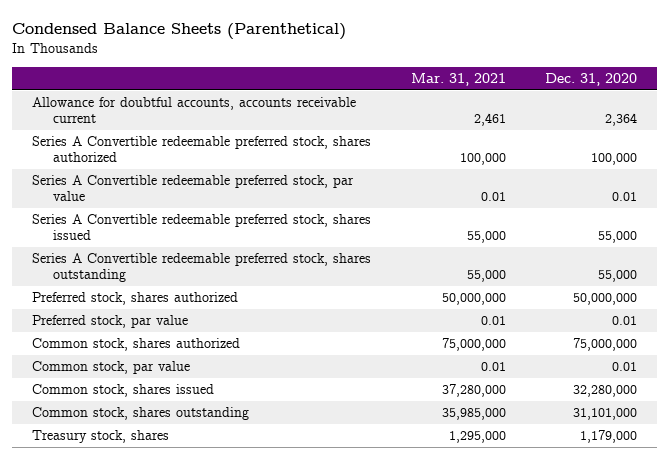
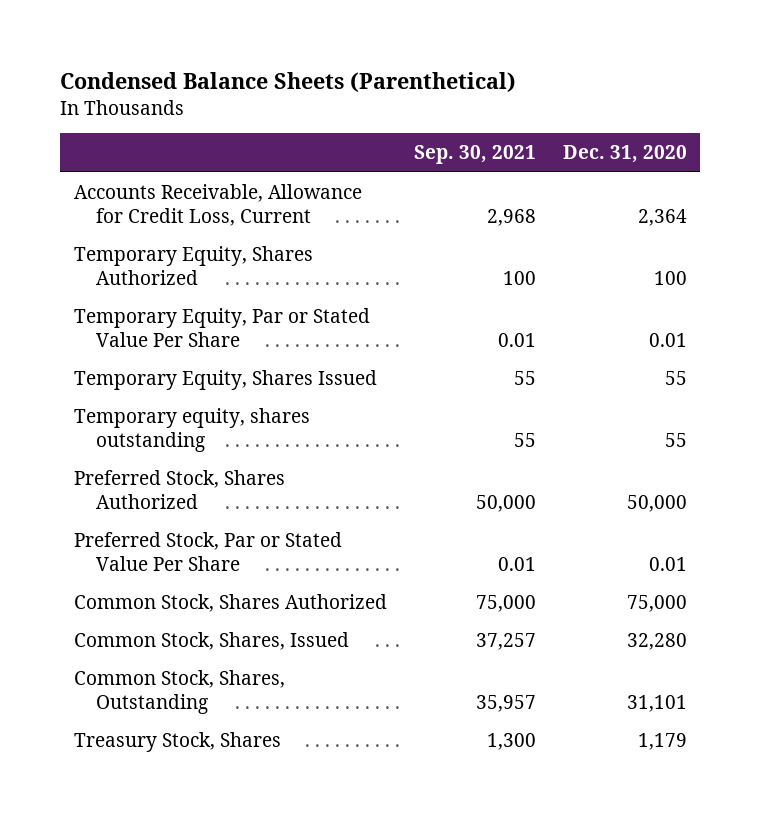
[410,72,506,86] Mar. 31, 2021 -> none
none -> [413,145,536,165] Sep. 30, 2021
[32,361,191,375] Common stock, par value -> none
[32,97,357,124] Allowance for doubtful accounts, accounts receivable current -> [73,183,362,226] Accounts Receivable, Allowance for Credit Loss, Current
[32,136,372,163] Series A Convertible redeemable preferred stock, shares authorized -> [73,245,313,285] Temporary Equity, Shares Authorized
[591,153,638,166] 100,000 -> [653,270,687,285] 100
[32,175,355,202] Series A Convertible redeemable preferred stock, par value -> [73,307,370,347] Temporary Equity, Par or Stated Value Per Share
[32,214,372,241] Series A Convertible redeemable preferred stock, shares issued -> [73,369,377,390] Temporary Equity, Shares Issued
[598,231,638,244] 55,000 -> [664,370,687,385] 55
[32,253,372,283] Series A Convertible redeemable preferred stock, shares outstanding -> [73,407,310,452] Temporary equity, shares outstanding
[598,270,638,283] 55,000 -> [664,432,687,447] 55
[32,292,239,306] Preferred stock, shares authorized -> [73,469,285,509] Preferred Stock, Shares Authorized
[573,293,638,306] 50,000,000 -> [626,494,687,512] 50,000
[32,315,189,329] Preferred stock, par value -> [73,531,342,571] Preferred Stock, Par or Stated Value Per Share
[32,338,241,352] Common stock, shares authorized -> [73,593,387,612] Common Stock, Shares Authorized
[573,338,638,352] 75,000,000 -> [626,594,687,612] 75,000
[32,384,215,398] Common stock, shares issued -> [73,631,349,650] Common Stock, Shares, Issued
[573,385,638,398] 32,280,000 -> [626,632,687,650] 32,280
[32,407,250,421] Common stock, shares outstanding -> [73,669,285,714] Common Stock, Shares, Outstanding
[573,408,638,421] 31,101,000 -> [626,694,687,712] 31,101
[32,430,170,444] Treasury stock, shares -> [73,731,281,752] Treasury Stock, Shares
[580,430,638,444] 1,179,000 -> [637,732,687,750] 1,179

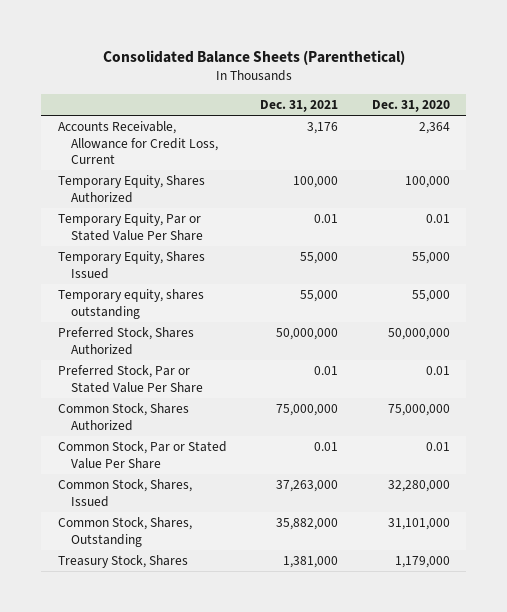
[60,72,517,93] Condensed Balance Sheets (Parenthetical) -> [102,50,405,66] Consolidated Balance Sheets (Parenthetical)
[413,145,536,165] Sep. 30, 2021 -> none
none -> [260,99,339,112] Dec. 31, 2021
[653,270,687,285] 100 -> [404,176,450,189] 100,000
[664,370,687,385] 55 -> [411,252,450,265] 55,000
[664,432,687,447] 55 -> [411,290,450,303] 55,000
[626,494,687,512] 50,000 -> [387,328,450,341] 50,000,000
[626,594,687,612] 75,000 -> [387,404,450,417] 75,000,000
none -> [57,441,227,469] Common Stock, Par or Stated Value Per Share
[626,632,687,650] 32,280 -> [387,480,450,493] 32,280,000
[626,694,687,712] 31,101 -> [387,518,450,531] 31,101,000
[637,732,687,750] 1,179 -> [394,556,450,569] 1,179,000

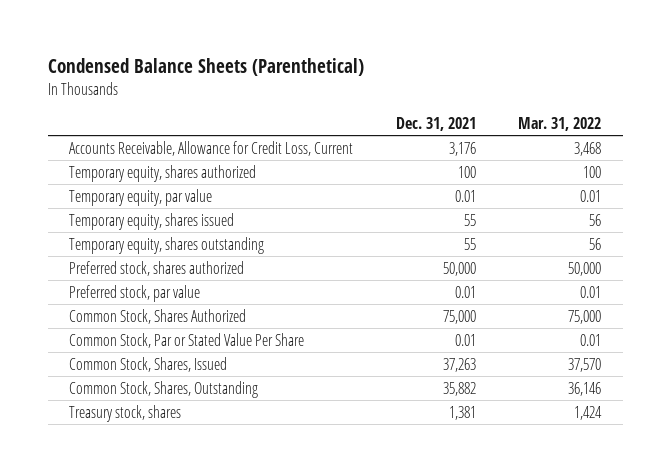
[102,50,405,66] Consolidated Balance Sheets (Parenthetical) -> [48,58,365,77] Condensed Balance Sheets (Parenthetical)
[371,99,450,112] Dec. 31, 2020 -> none
none -> [518,117,602,132] Mar. 31, 2022
[57,175,205,203] Temporary Equity, Shares Authorized -> [69,164,257,182] Temporary equity, shares authorized
[293,176,339,189] 100,000 -> [457,165,476,178] 100
[57,213,203,241] Temporary Equity, Par or Stated Value Per Share -> [69,188,213,206] Temporary equity, par value
[57,251,205,279] Temporary Equity, Shares Issued -> [69,212,235,230] Temporary equity, shares issued
[300,252,339,265] 55,000 -> [463,213,476,226] 55
[300,290,339,303] 55,000 -> [463,237,476,250] 55
[57,327,194,355] Preferred Stock, Shares Authorized -> [69,260,245,276] Preferred stock, shares authorized
[276,328,339,341] 50,000,000 -> [442,261,476,276] 50,000
[57,365,203,393] Preferred Stock, Par or Stated Value Per Share -> [69,284,201,302] Preferred stock, par value
[276,404,339,417] 75,000,000 -> [442,309,476,324] 75,000
[276,480,339,493] 37,263,000 -> [442,357,476,372] 37,263
[276,518,339,531] 35,882,000 -> [442,381,476,396] 35,882
[57,555,188,569] Treasury Stock, Shares -> [69,404,182,422] Treasury stock, shares
[283,556,339,569] 1,381,000 -> [448,405,476,420] 1,381

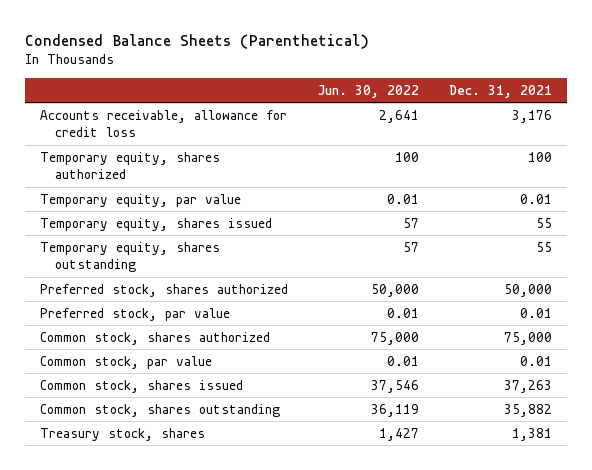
[518,117,602,132] Mar. 31, 2022 -> none
none -> [318,84,420,98] Jun. 30, 2022
[69,140,354,156] Accounts Receivable, Allowance for Credit Loss, Current -> [40,109,288,138] Accounts receivable, allowance for credit loss
[69,308,247,324] Common Stock, Shares Authorized -> [40,331,271,345] Common stock, shares authorized
[69,332,305,348] Common Stock, Par or Stated Value Per Share -> [40,355,213,369] Common stock, par value
[69,356,228,372] Common Stock, Shares, Issued -> [40,379,244,393] Common stock, shares issued
[69,380,259,398] Common Stock, Shares, Outstanding -> [40,403,281,417] Common stock, shares outstanding

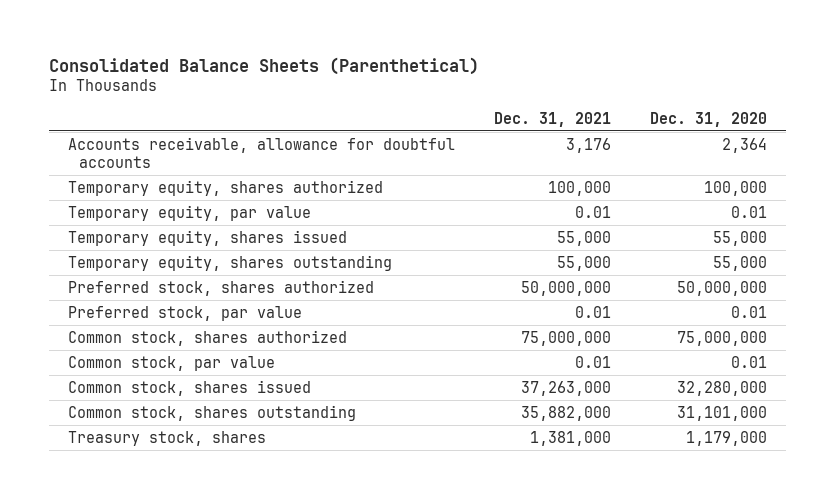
[25,34,370,50] Condensed Balance Sheets (Parenthetical) -> [49,56,480,75] Consolidated Balance Sheets (Parenthetical)
[318,84,420,98] Jun. 30, 2022 -> none
none -> [649,111,767,127] Dec. 31, 2020
[40,109,288,138] Accounts receivable, allowance for credit loss -> [68,136,456,168] Accounts receivable, allowance for doubtful accounts
[527,151,552,162] 100 -> [547,180,611,196] 100,000
[535,217,552,228] 55 -> [556,230,611,246] 55,000
[535,241,552,252] 55 -> [556,255,611,271] 55,000
[503,283,552,297] 50,000 -> [520,280,611,296] 50,000,000
[503,331,552,345] 75,000 -> [520,330,611,346] 75,000,000
[503,379,552,393] 37,263 -> [520,380,611,396] 37,263,000
[503,403,552,417] 35,882 -> [520,405,611,421] 35,882,000
[511,427,552,441] 1,381 -> [529,430,611,446] 1,381,000

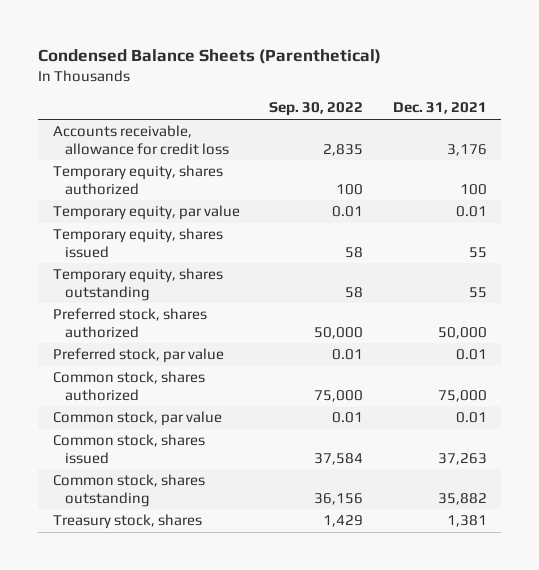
[49,56,480,75] Consolidated Balance Sheets (Parenthetical) -> [37,48,381,64] Condensed Balance Sheets (Parenthetical)
[649,111,767,127] Dec. 31, 2020 -> none
none -> [269,102,364,117] Sep. 30, 2022
[68,136,456,168] Accounts receivable, allowance for doubtful accounts -> [52,125,230,155] Accounts receivable, allowance for credit loss
[547,180,611,196] 100,000 -> [459,183,487,195] 100
[556,230,611,246] 55,000 -> [468,246,487,258] 55
[556,255,611,271] 55,000 -> [468,286,487,298] 55
[520,280,611,296] 50,000,000 -> [437,326,487,339] 50,000
[520,330,611,346] 75,000,000 -> [437,389,487,402] 75,000
[520,380,611,396] 37,263,000 -> [437,452,487,465] 37,263
[520,405,611,421] 35,882,000 -> [437,492,487,505] 35,882
[529,430,611,446] 1,381,000 -> [446,515,487,528] 1,381

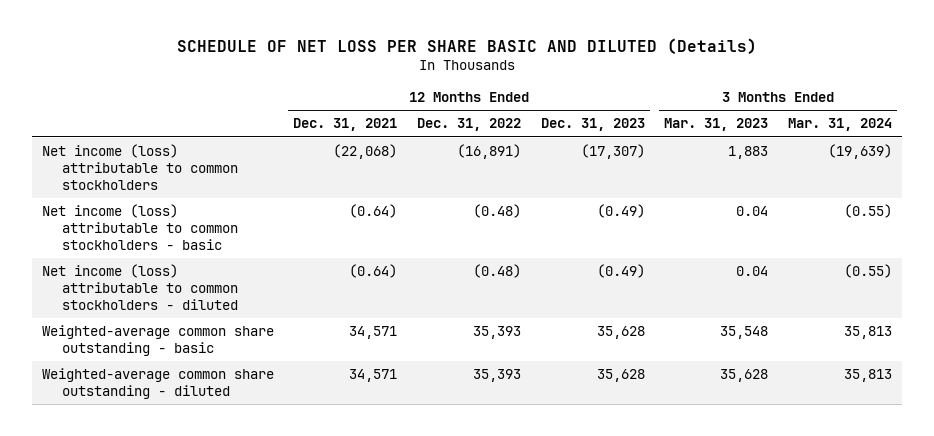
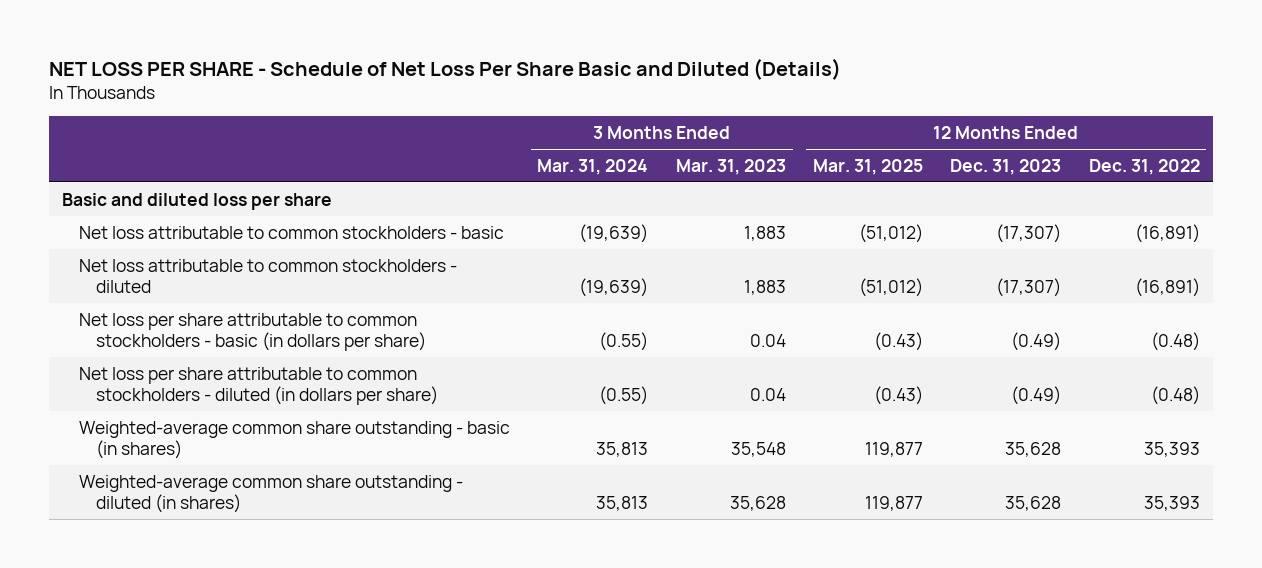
[176,38,757,55] SCHEDULE OF NET LOSS PER SHARE BASIC AND DILUTED (Details) -> [48,57,841,80] NET LOSS PER SHARE - Schedule of Net Loss Per Share Basic and Diluted (Details)
[293,118,398,132] Dec. 31, 2021 -> none
none -> [813,158,924,175] Mar. 31, 2025
none -> [62,192,333,210] Basic and diluted loss per share
[41,144,238,190] Net income (loss) attributable to common stockholders -> [79,225,505,239] Net loss attributable to common stockholders - basic
none -> [79,258,458,293] Net loss attributable to common stockholders - diluted
[41,204,238,250] Net income (loss) attributable to common stockholders - basic -> [79,312,427,351] Net loss per share attributable to common stockholders - basic (in dollars per share)
[41,264,238,310] Net income (loss) attributable to common stockholders - diluted -> [79,366,439,405] Net loss per share attributable to common stockholders - diluted (in dollars per share)
[41,325,274,356] Weighted-average common share outstanding - basic -> [79,420,511,459] Weighted-average common share outstanding - basic (in shares)
[41,368,274,399] Weighted-average common share outstanding - diluted -> [79,474,464,513] Weighted-average common share outstanding - diluted (in shares)

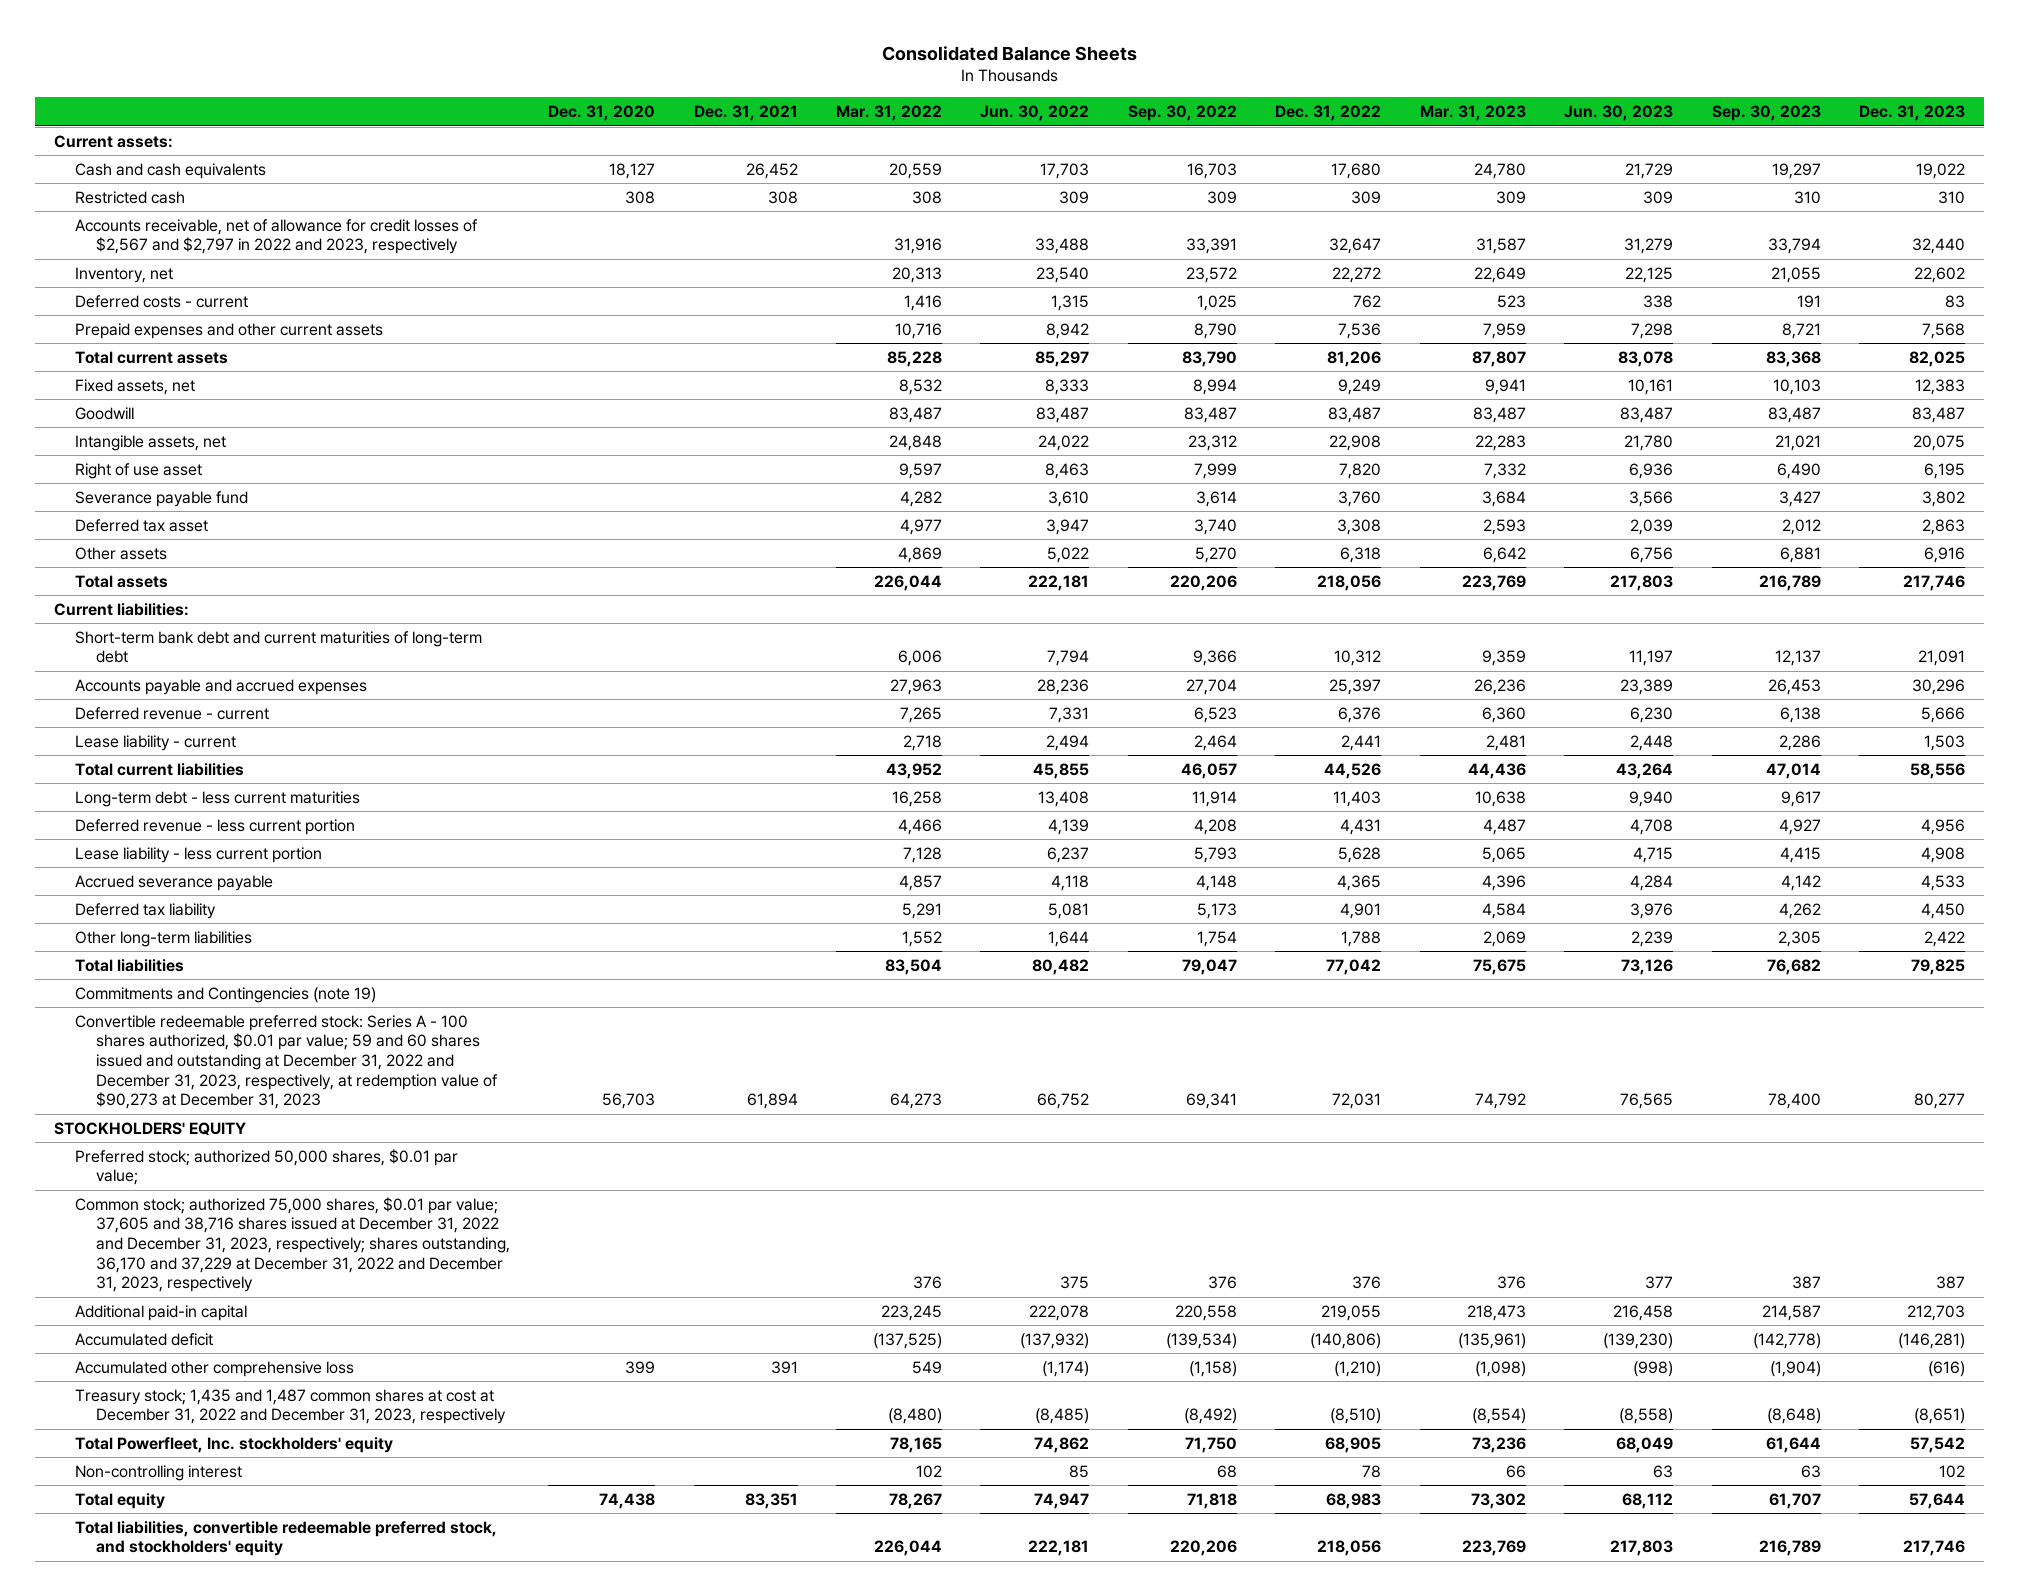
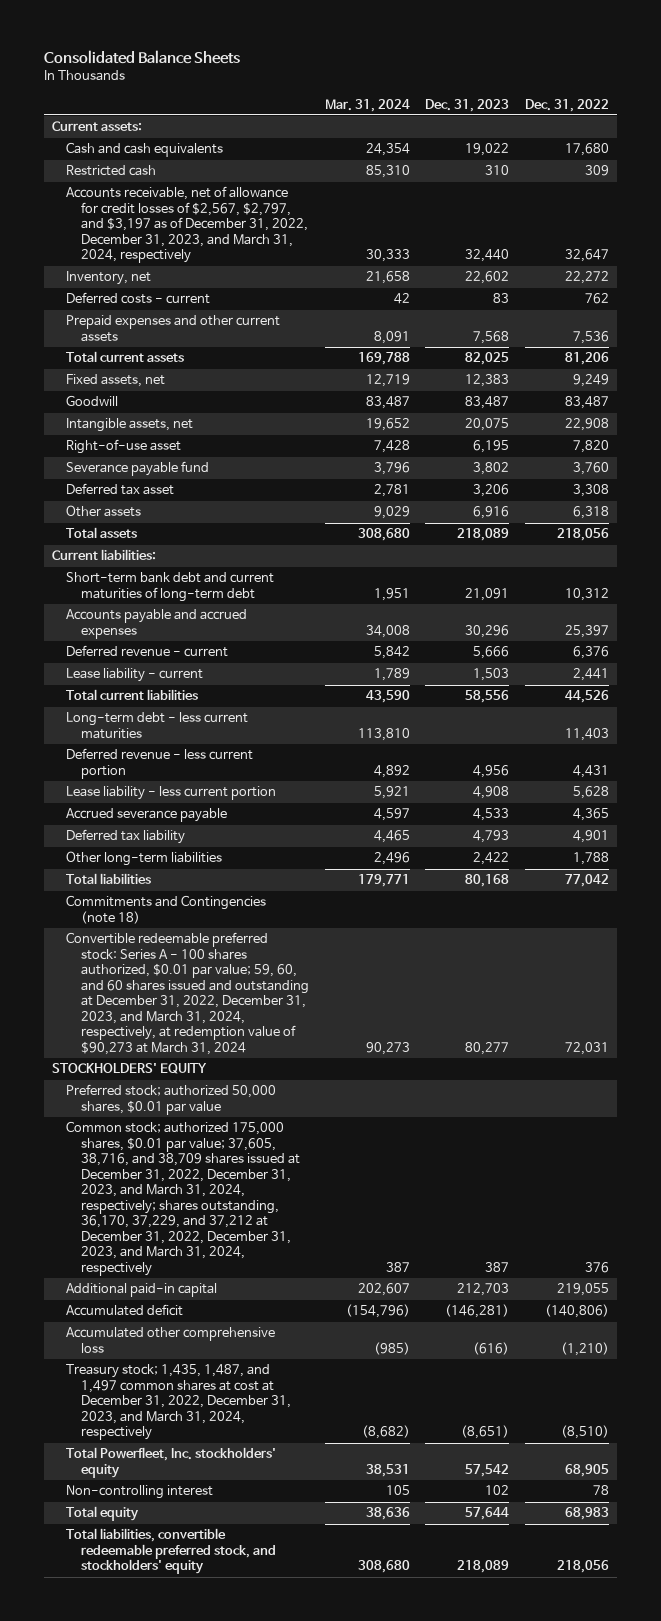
[548,105,656,122] Dec. 31, 2020 -> none
[693,105,798,122] Dec. 31, 2021 -> none
[836,105,943,122] Mar. 31, 2022 -> none
[980,105,1090,122] Jun. 30, 2022 -> none
[1127,105,1237,122] Sep. 30, 2022 -> none
[1419,105,1526,122] Mar. 31, 2023 -> none
[1564,105,1674,122] Jun. 30, 2023 -> none
[1711,105,1821,122] Sep. 30, 2023 -> none
none -> [324,98,410,112] Mar. 31, 2024
[74,218,478,255] Accounts receivable, net of allowance for credit losses of $2,567 and $2,797 in 2022 and 2023, respectively -> [66,186,309,264] Accounts receivable, net of allowance for credit losses of $2,567, $2,797, and $3,197 as of December 31, 2022, December 31, 2023, and March 31, 2024, respectively
[74,462,202,479] Right of use asset -> [66,439,182,455] Right-of-use asset
[1922,518,1966,535] 2,863 -> [473,484,510,498] 3,206
[1903,574,1966,591] 217,746 -> [457,528,510,542] 218,089
[1921,902,1966,919] 4,450 -> [473,830,510,844] 4,793
[1911,958,1966,975] 79,825 -> [465,874,510,888] 80,168
[74,986,376,1003] Commitments and Contingencies (note 19) -> [66,895,267,924] Commitments and Contingencies (note 18)
[74,1014,498,1110] Convertible redeemable preferred stock: Series A - 100 shares authorized, $0.01 par value; 59 and 60 shares issued and outstanding at December 31, 2022 and December 31, 2023, respectively, at redemption value of $90,273 at December 31, 2023 -> [66,932,310,1055] Convertible redeemable preferred stock: Series A - 100 shares authorized, $0.01 par value; 59, 60, and 60 shares issued and outstanding at December 31, 2022, December 31, 2023, and March 31, 2024, respectively, at redemption value of $90,273 at March 31, 2024
[74,1148,458,1186] Preferred stock; authorized 50,000 shares, $0.01 par value; -> [66,1084,277,1115] Preferred stock; authorized 50,000 shares, $0.01 par value
[74,1196,510,1293] Common stock; authorized 75,000 shares, $0.01 par value; 37,605 and 38,716 shares issued at December 31, 2022 and December 31, 2023, respectively; shares outstanding, 36,170 and 37,229 at December 31, 2022 and December 31, 2023, respectively -> [66,1121,301,1276] Common stock; authorized 175,000 shares, $0.01 par value; 37,605, 38,716, and 38,709 shares issued at December 31, 2022, December 31, 2023, and March 31, 2024, respectively; shares outstanding, 36,170, 37,229, and 37,212 at December 31, 2022, December 31, 2023, and March 31, 2024, respectively
[74,1388,506,1425] Treasury stock; 1,435 and 1,487 common shares at cost at December 31, 2022 and December 31, 2023, respectively -> [66,1364,292,1441] Treasury stock; 1,435, 1,487, and 1,497 common shares at cost at December 31, 2022, December 31, 2023, and March 31, 2024, respectively
[1903,1540,1966,1557] 217,746 -> [457,1560,510,1574] 218,089

